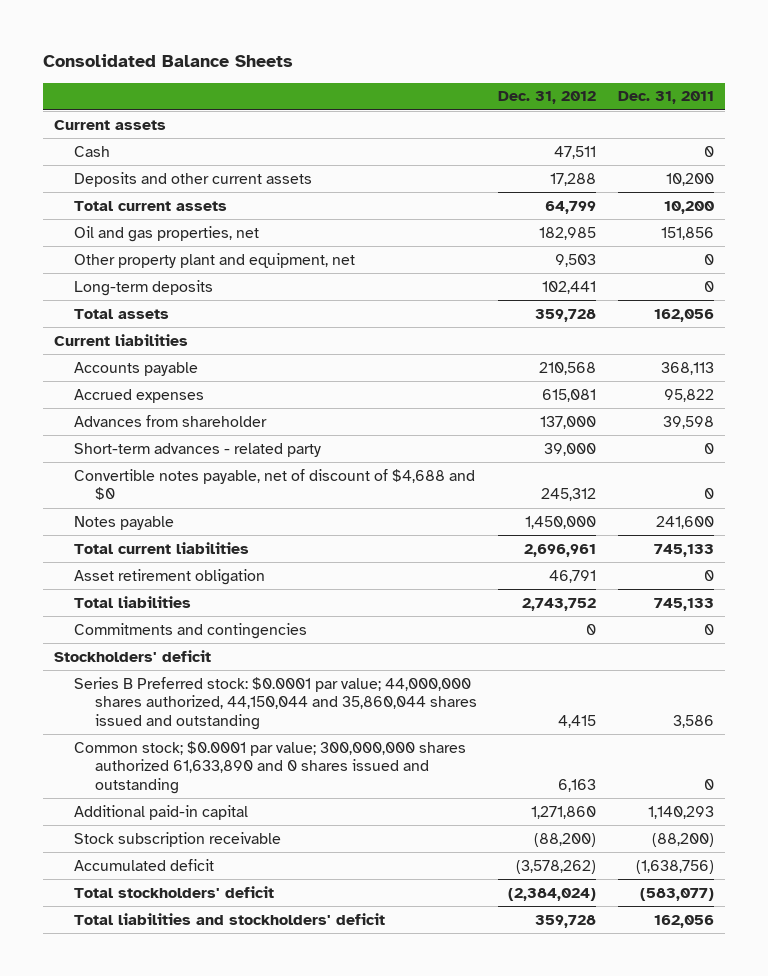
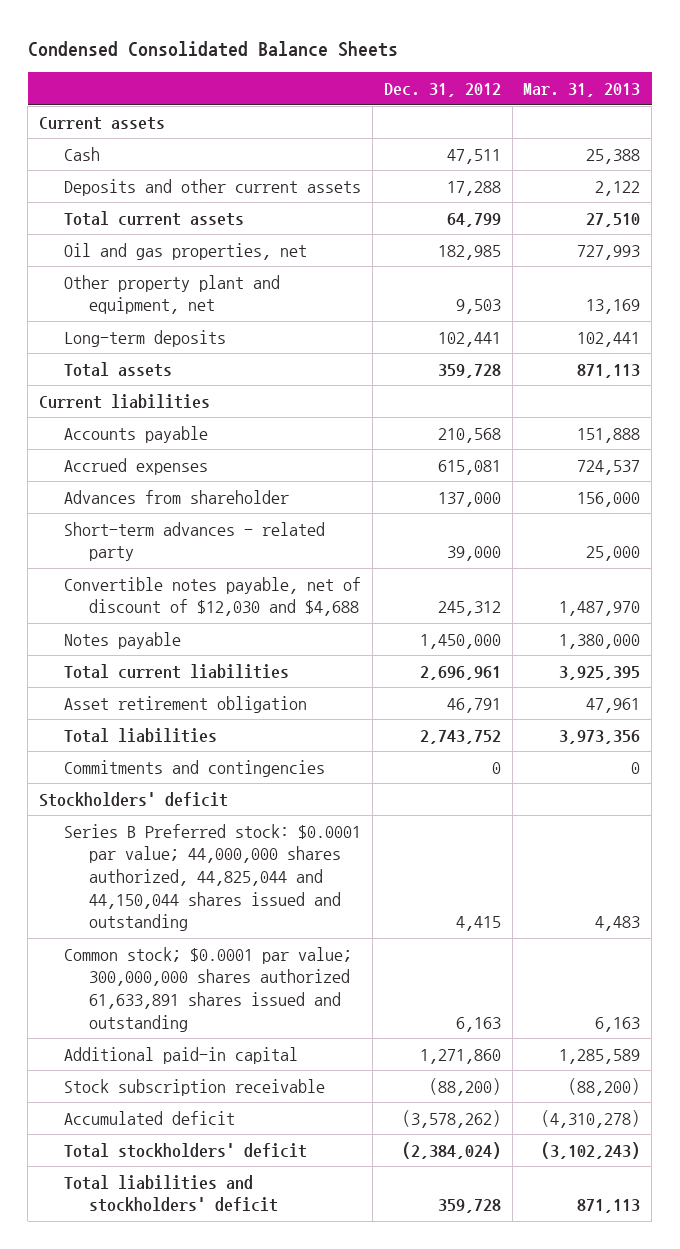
[43,54,294,68] Consolidated Balance Sheets -> [27,40,398,57] Condensed Consolidated Balance Sheets
[617,91,714,105] Dec. 31, 2011 -> none
none -> [523,83,641,98] Mar. 31, 2013
[74,468,476,501] Convertible notes payable, net of discount of $4,688 and $0 -> [64,576,362,617] Convertible notes payable, net of discount of $12,030 and $4,688
[74,676,477,731] Series B Preferred stock: $0.0001 par value; 44,000,000 shares authorized, 44,150,044 and 35,860,044 shares issued and outstanding -> [64,823,362,932] Series B Preferred stock: $0.0001 par value; 44,000,000 shares authorized, 44,825,044 and 44,150,044 shares issued and outstanding
[74,740,467,795] Common stock; $0.0001 par value; 300,000,000 shares authorized 61,633,890 and 0 shares issued and outstanding -> [64,946,353,1032] Common stock; $0.0001 par value; 300,000,000 shares authorized 61,633,891 shares issued and outstanding

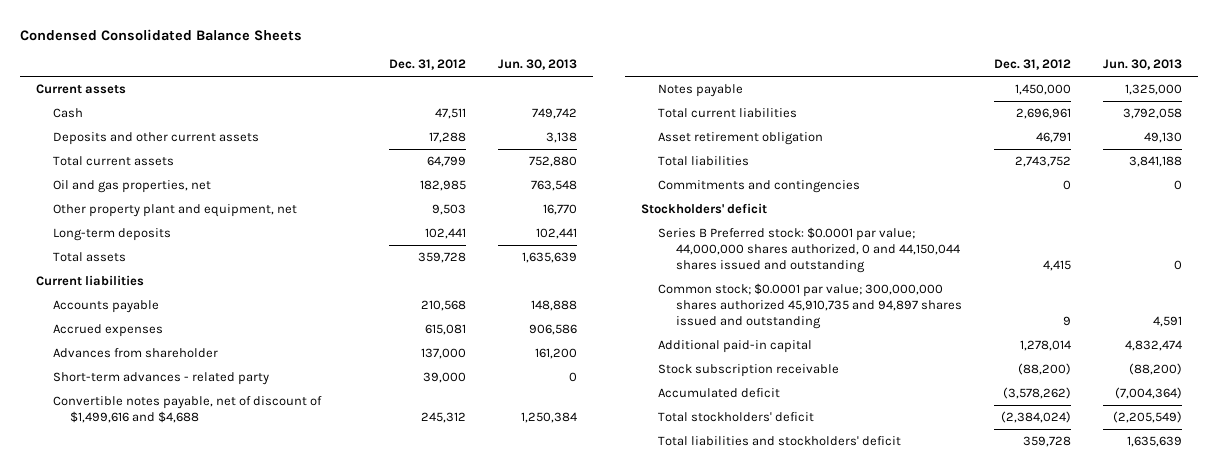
[523,83,641,98] Mar. 31, 2013 -> none
none -> [497,59,577,71] Jun. 30, 2013
[64,576,362,617] Convertible notes payable, net of discount of $12,030 and $4,688 -> [53,396,323,424] Convertible notes payable, net of discount of $1,499,616 and $4,688
[64,823,362,932] Series B Preferred stock: $0.0001 par value; 44,000,000 shares authorized, 44,825,044 and 44,150,044 shares issued and outstanding -> [658,227,960,274] Series B Preferred stock: $0.0001 par value; 44,000,000 shares authorized, 0 and 44,150,044 shares issued and outstanding
[64,946,353,1032] Common stock; $0.0001 par value; 300,000,000 shares authorized 61,633,891 shares issued and outstanding -> [658,283,962,330] Common stock; $0.0001 par value; 300,000,000 shares authorized 45,910,735 and 94,897 shares issued and outstanding
[455,1016,501,1032] 6,163 -> [1062,316,1071,327] 9
[419,1048,501,1064] 1,271,860 -> [1019,340,1071,352] 1,278,014

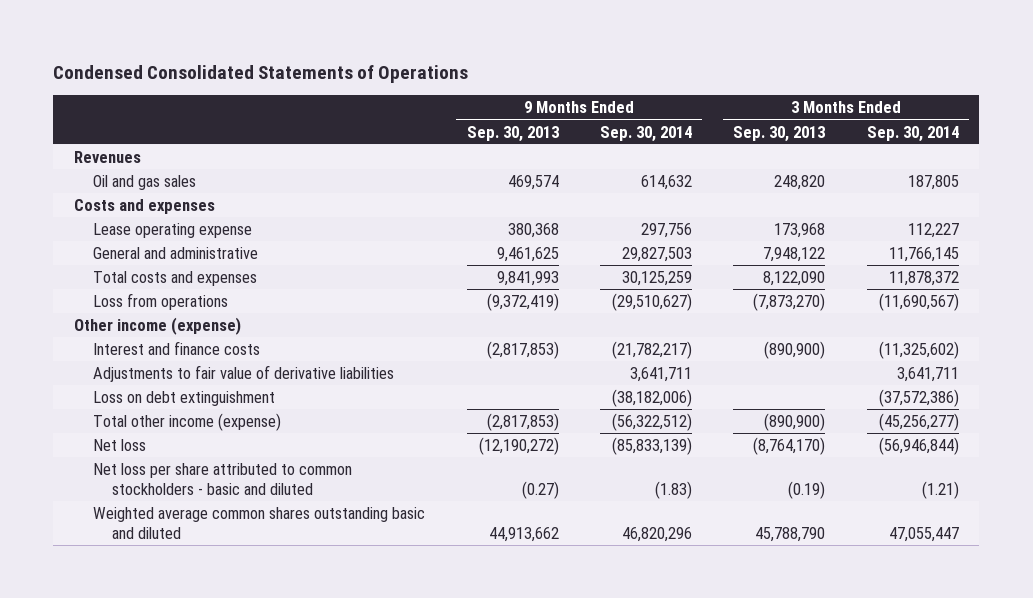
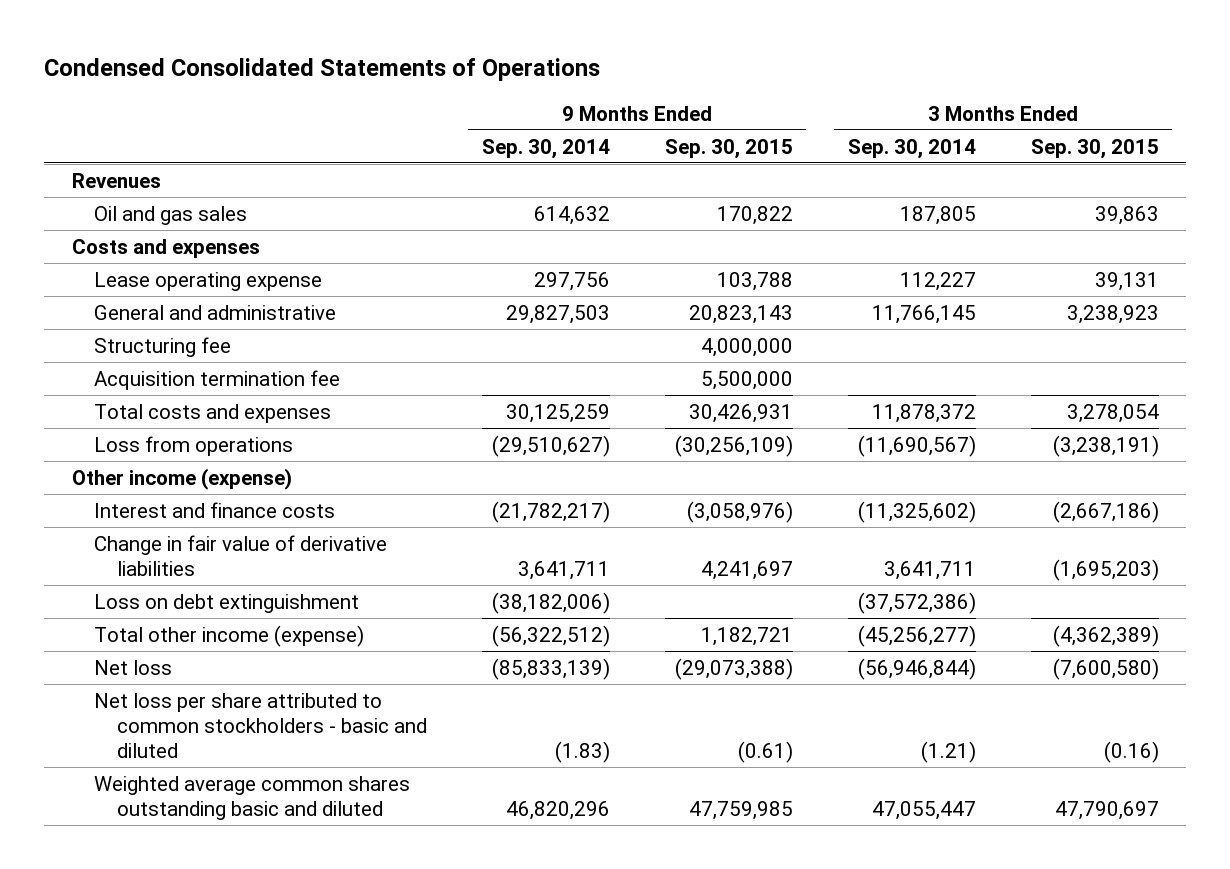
[466,125,559,142] Sep. 30, 2013 -> none
[733,125,826,142] Sep. 30, 2013 -> none
none -> [664,138,793,159] Sep. 30, 2015
none -> [1030,138,1159,159] Sep. 30, 2015
none -> [94,336,232,357] Structuring fee
none -> [94,369,341,390] Acquisition termination fee
[93,364,395,382] Adjustments to fair value of derivative liabilities -> [94,534,388,576] Change in fair value of derivative liabilities

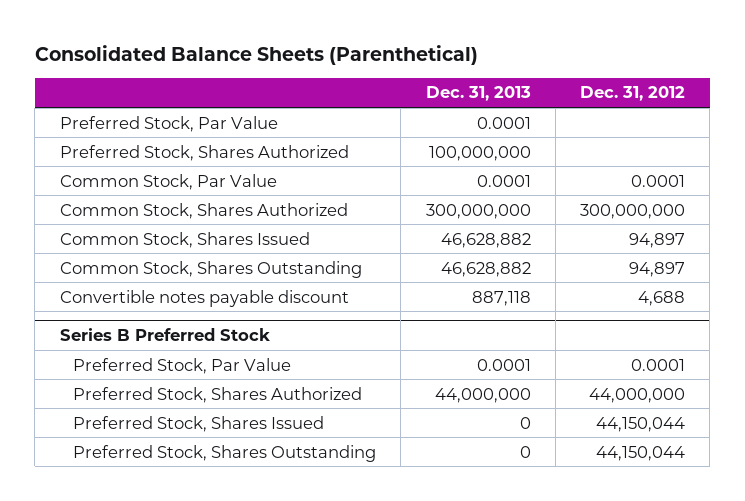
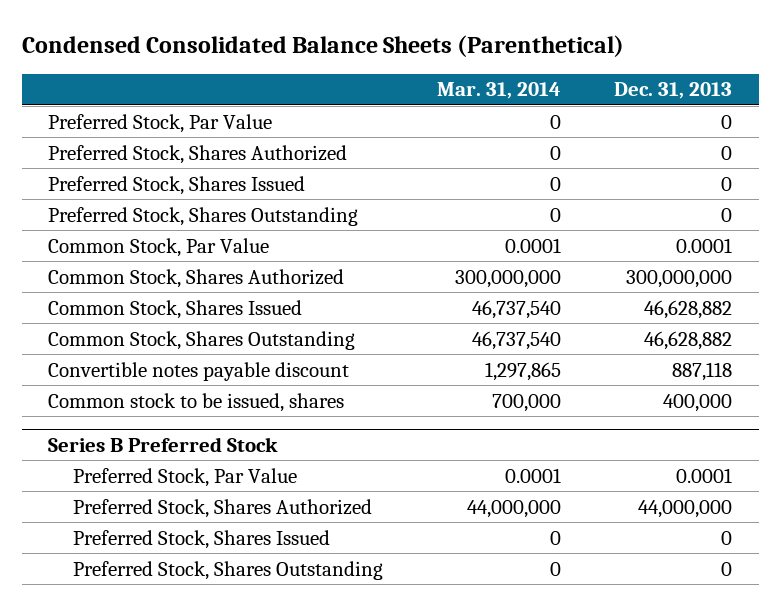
[34,44,478,65] Consolidated Balance Sheets (Parenthetical) -> [21,35,624,58] Condensed Consolidated Balance Sheets (Parenthetical)
[580,86,686,102] Dec. 31, 2012 -> none
none -> [436,82,561,100] Mar. 31, 2014
[476,116,531,129] 0.0001 -> [721,114,733,129] 0
[428,145,531,161] 100,000,000 -> [721,145,733,160] 0
none -> [48,175,306,195] Preferred Stock, Shares Issued
none -> [48,206,359,226] Preferred Stock, Shares Outstanding
none -> [48,392,345,412] Common stock to be issued, shares

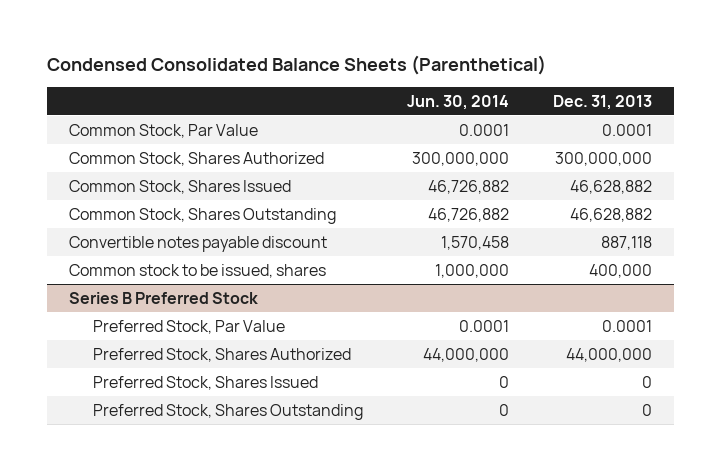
[436,82,561,100] Mar. 31, 2014 -> none
none -> [406,94,509,110] Jun. 30, 2014
[48,113,273,133] Preferred Stock, Par Value -> none
[48,144,348,164] Preferred Stock, Shares Authorized -> none
[48,175,306,195] Preferred Stock, Shares Issued -> none
[48,206,359,226] Preferred Stock, Shares Outstanding -> none

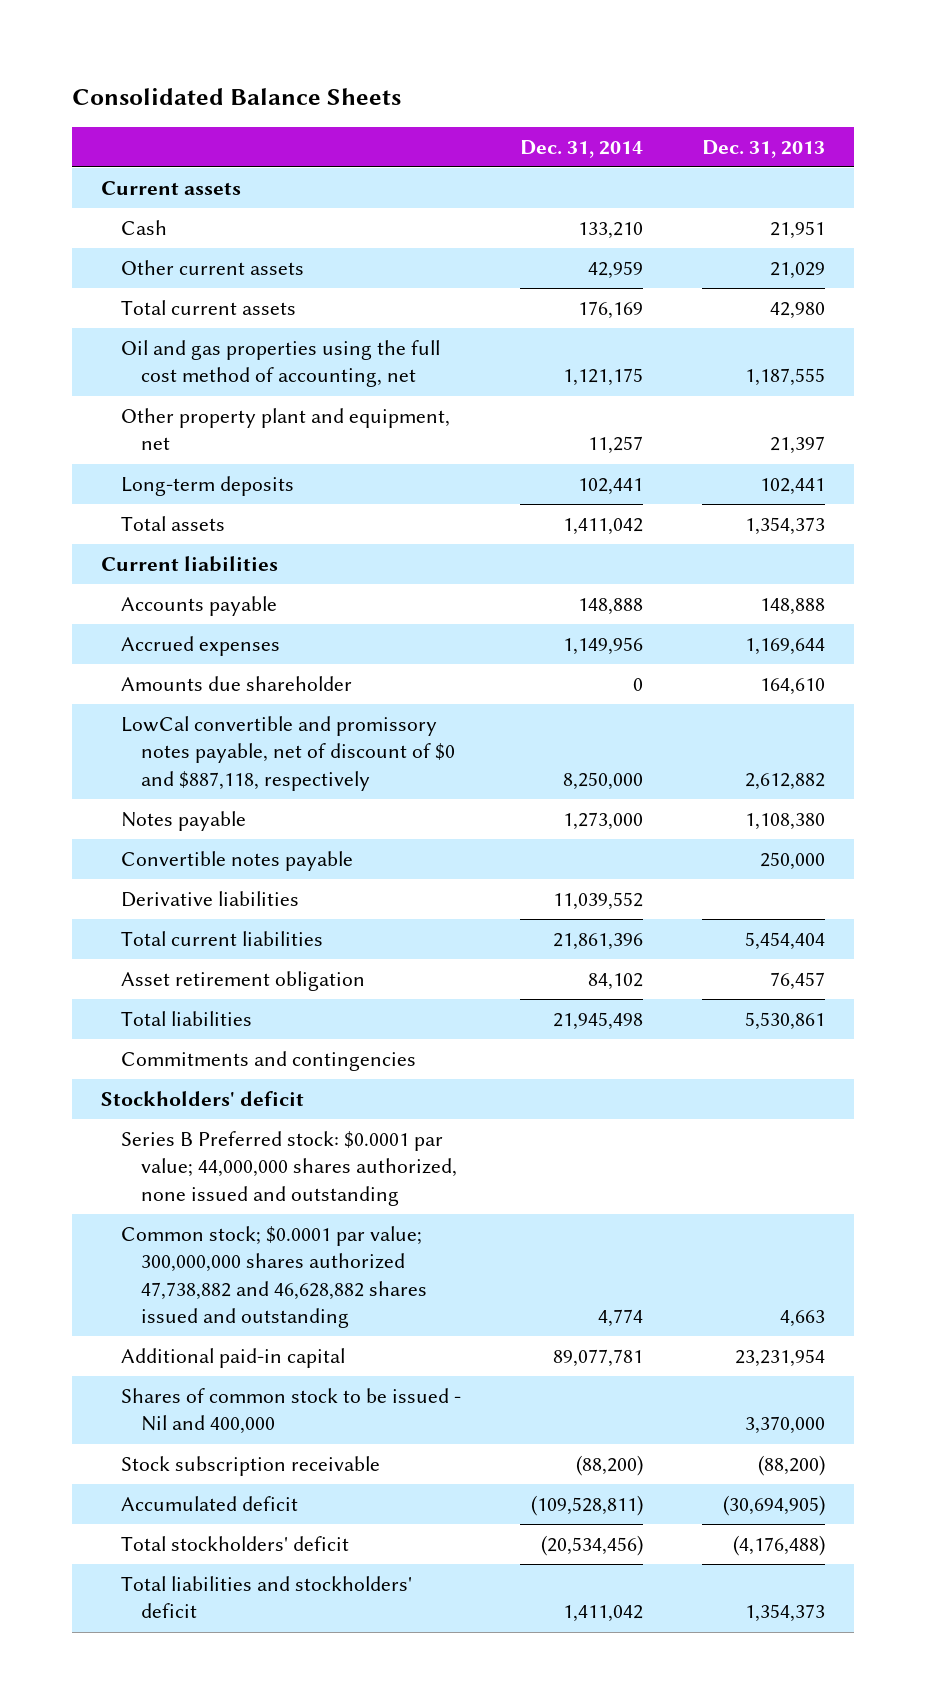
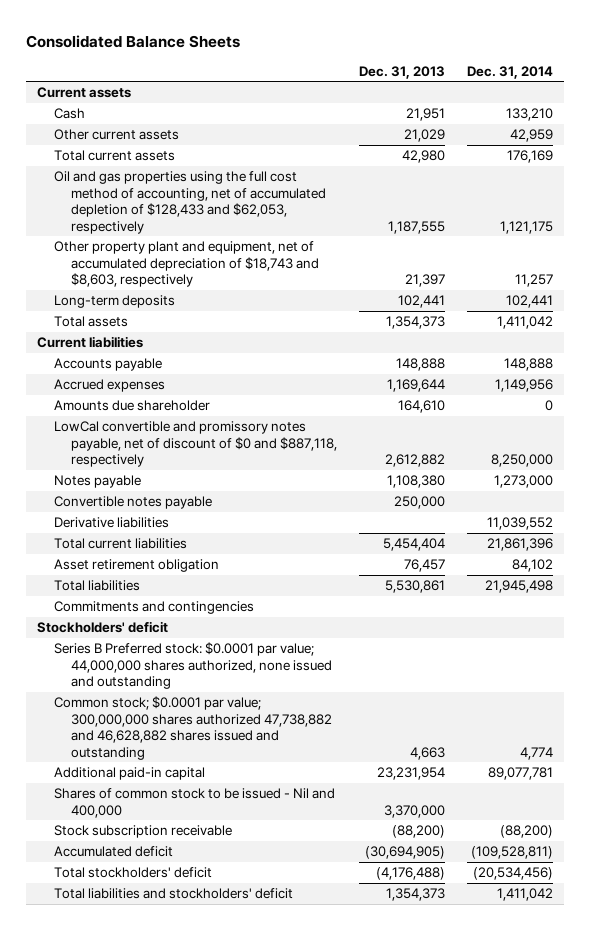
[121,340,441,388] Oil and gas properties using the full cost method of accounting, net -> [54,171,327,234] Oil and gas properties using the full cost method of accounting, net of accumulated depletion of $128,433 and $62,053, respectively
[121,408,451,451] Other property plant and equipment, net -> [54,241,320,288] Other property plant and equipment, net of accumulated depreciation of $18,743 and $8,603, respectively

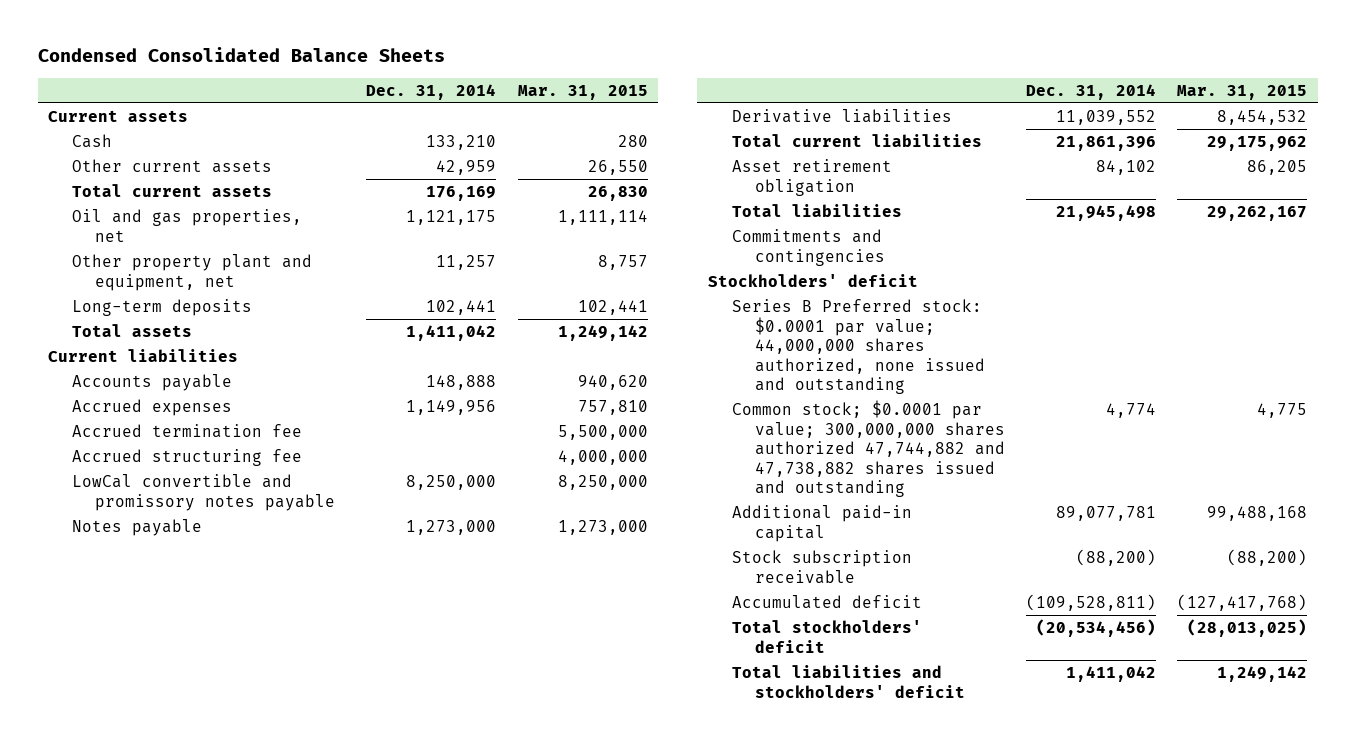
[25,34,240,48] Consolidated Balance Sheets -> [37,47,445,63] Condensed Consolidated Balance Sheets
[359,65,446,79] Dec. 31, 2013 -> none
none -> [517,84,648,100] Mar. 31, 2015
[54,171,327,234] Oil and gas properties using the full cost method of accounting, net of accumulated depletion of $128,433 and $62,053, respectively -> [71,209,302,242] Oil and gas properties, net
[54,241,320,288] Other property plant and equipment, net of accumulated depreciation of $18,743 and $8,603, respectively -> [71,254,312,291] Other property plant and equipment, net
[54,400,211,412] Amounts due shareholder -> none
none -> [71,424,302,439] Accrued termination fee
none -> [71,449,302,467] Accrued structuring fee
[54,421,338,468] LowCal convertible and promissory notes payable, net of discount of $0 and $887,118, respectively -> [71,474,336,511] LowCal convertible and promissory notes payable
[54,496,213,510] Convertible notes payable -> none
[54,696,333,760] Common stock; $0.0001 par value; 300,000,000 shares authorized 47,738,882 and 46,628,882 shares issued and outstanding -> [731,400,1005,498] Common stock; $0.0001 par value; 300,000,000 shares authorized 47,744,882 and 47,738,882 shares issued and outstanding
[54,788,336,818] Shares of common stock to be issued - Nil and 400,000 -> none

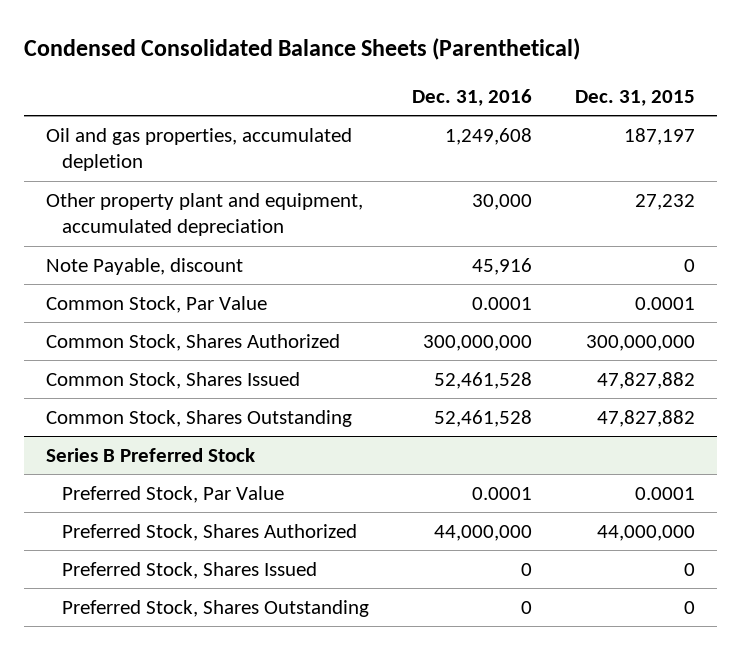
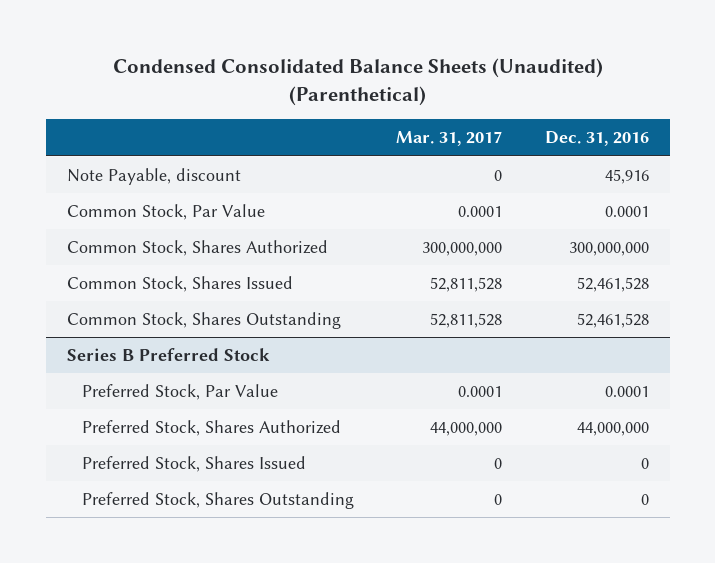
[24,38,581,61] Condensed Consolidated Balance Sheets (Parenthetical) -> [112,58,603,107] Condensed Consolidated Balance Sheets (Unaudited) (Parenthetical)
[575,89,696,106] Dec. 31, 2015 -> none
none -> [396,131,503,147] Mar. 31, 2017
[45,127,352,172] Oil and gas properties, accumulated depletion -> none
[45,192,363,237] Other property plant and equipment, accumulated depreciation -> none

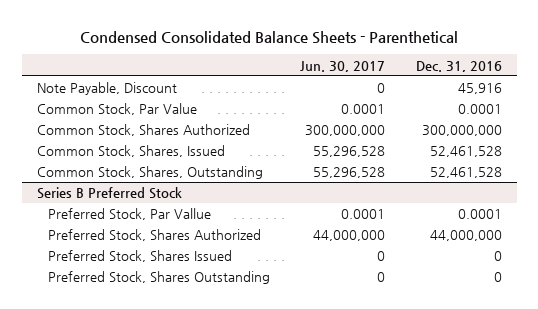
[112,58,603,107] Condensed Consolidated Balance Sheets (Unaudited) (Parenthetical) -> [80,30,459,44] Condensed Consolidated Balance Sheets - Parenthetical
[396,131,503,147] Mar. 31, 2017 -> none
none -> [300,60,386,72] Jun. 30, 2017
[66,168,241,186] Note Payable, discount -> [36,82,177,96] Note Payable, Discount
[66,276,293,293] Common Stock, Shares Issued -> [36,145,225,158] Common Stock, Shares, Issued
[66,312,341,330] Common Stock, Shares Outstanding -> [36,166,263,180] Common Stock, Shares, Outstanding
[81,384,278,401] Preferred Stock, Par Value -> [47,208,211,221] Preferred Stock, Par Vallue

